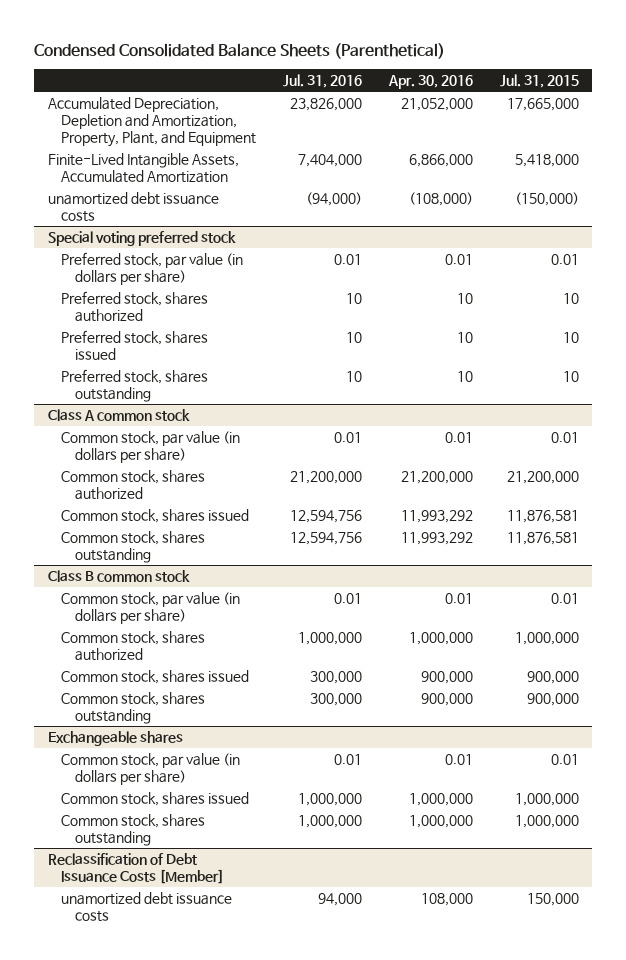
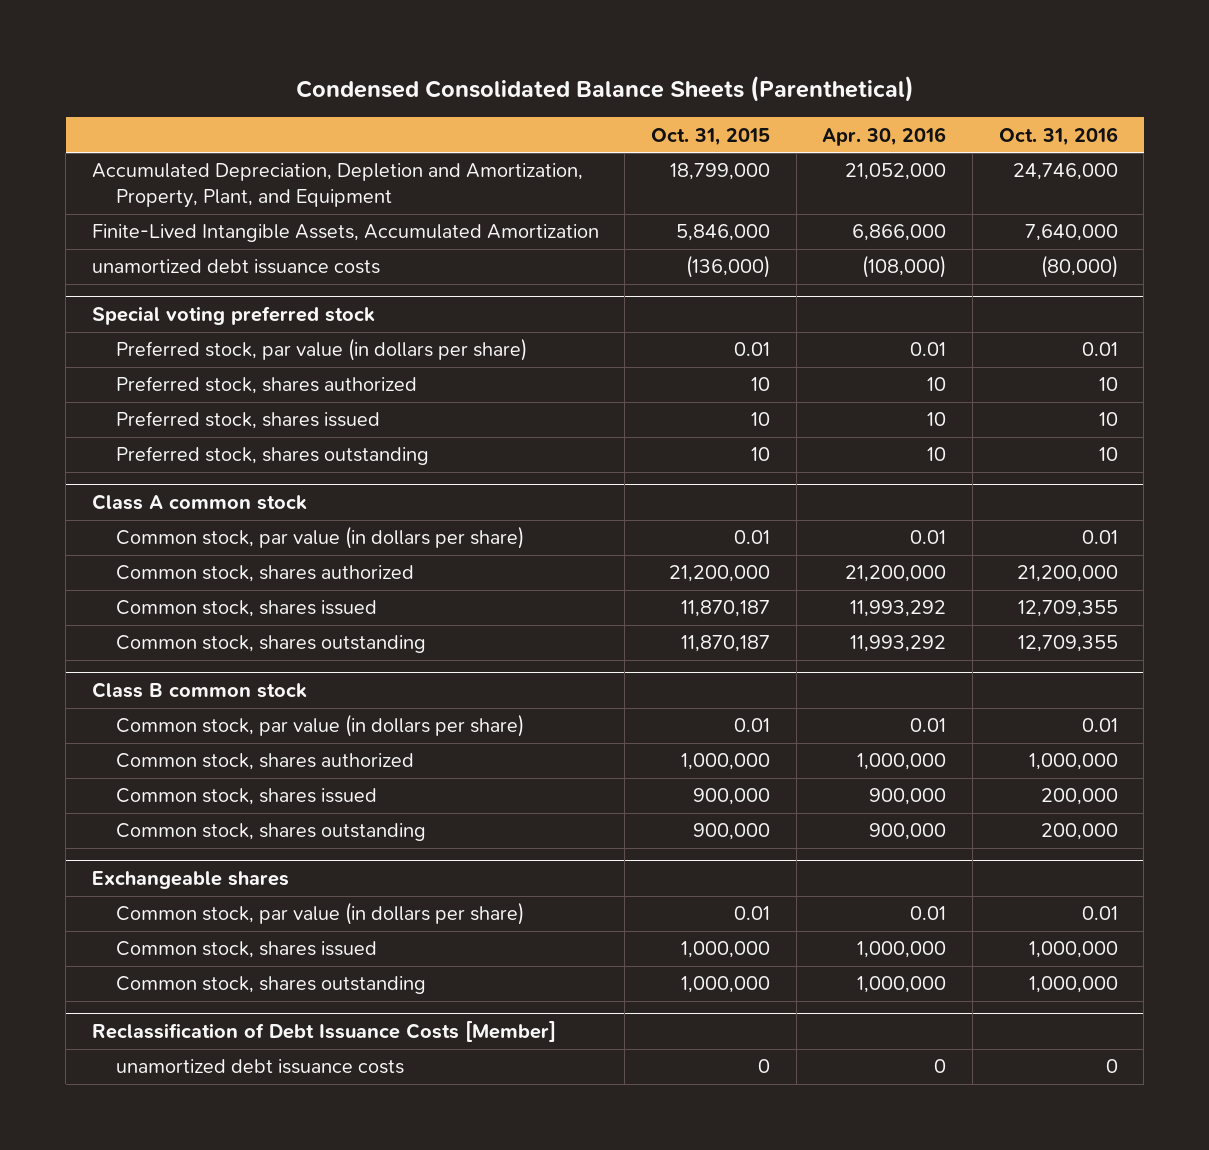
[283,74,363,89] Jul. 31, 2016 -> none
[499,74,579,89] Jul. 31, 2015 -> none
none -> [651,127,771,146] Oct. 31, 2015
none -> [998,126,1118,146] Oct. 31, 2016
[420,892,473,906] 108,000 -> [934,1059,947,1074] 0

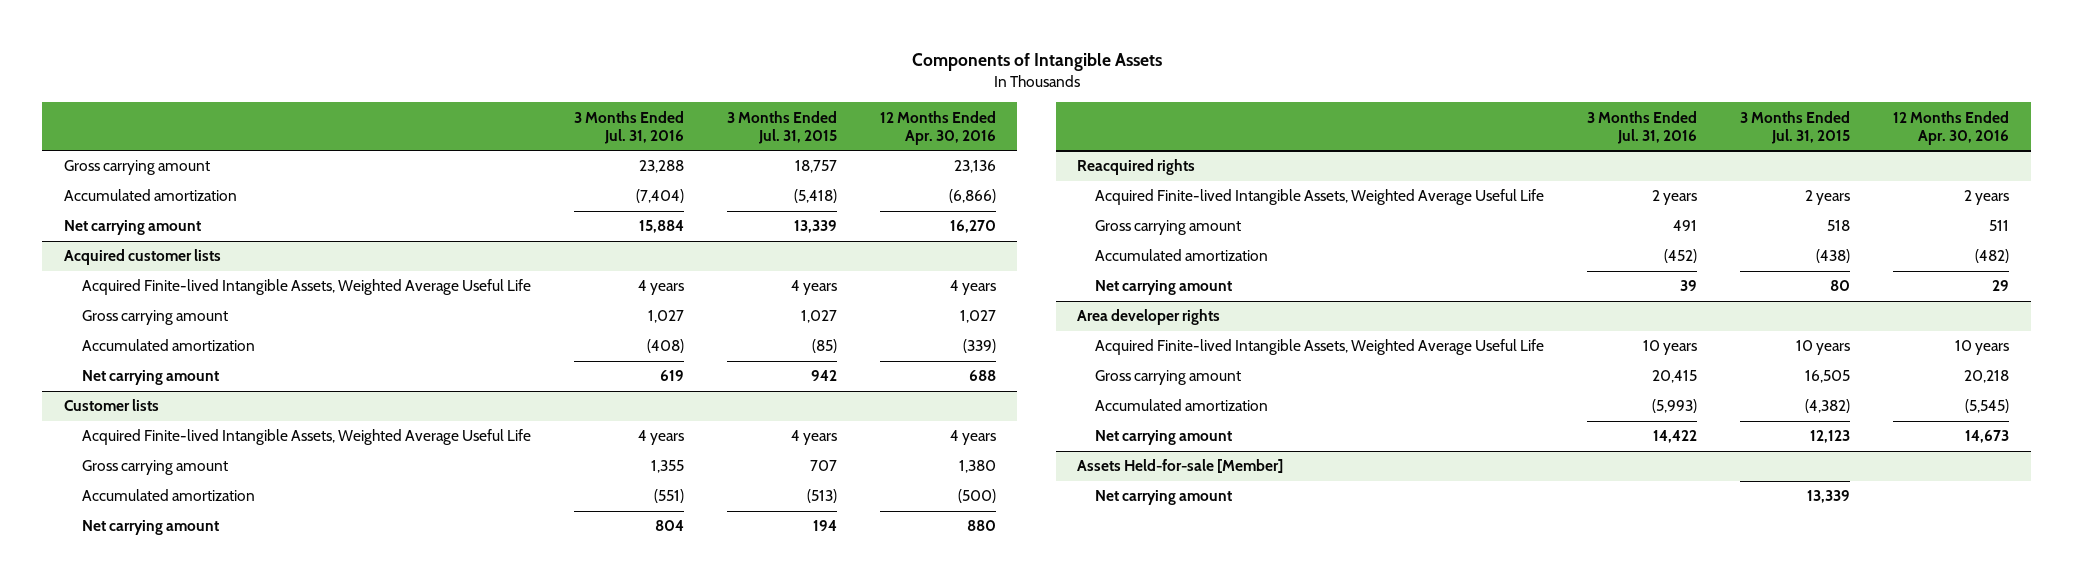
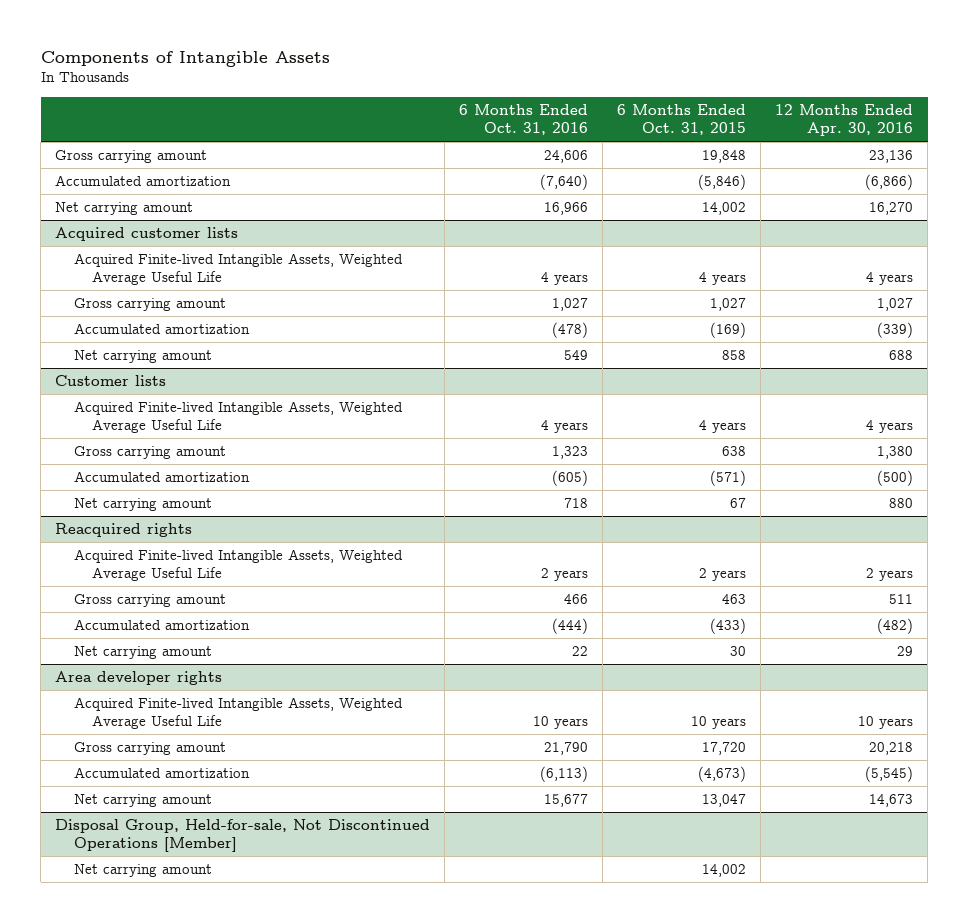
[573,110,684,144] 3 Months Ended Jul. 31, 2016 -> none
[726,110,837,144] 3 Months Ended Jul. 31, 2015 -> none
none -> [459,103,589,136] 6 Months Ended Oct. 31, 2016
none -> [617,103,747,136] 6 Months Ended Oct. 31, 2015
[1077,459,1284,474] Assets Held-for-sale [Member] -> [55,818,431,853] Disposal Group, Held-for-sale, Not Discontinued Operations [Member]

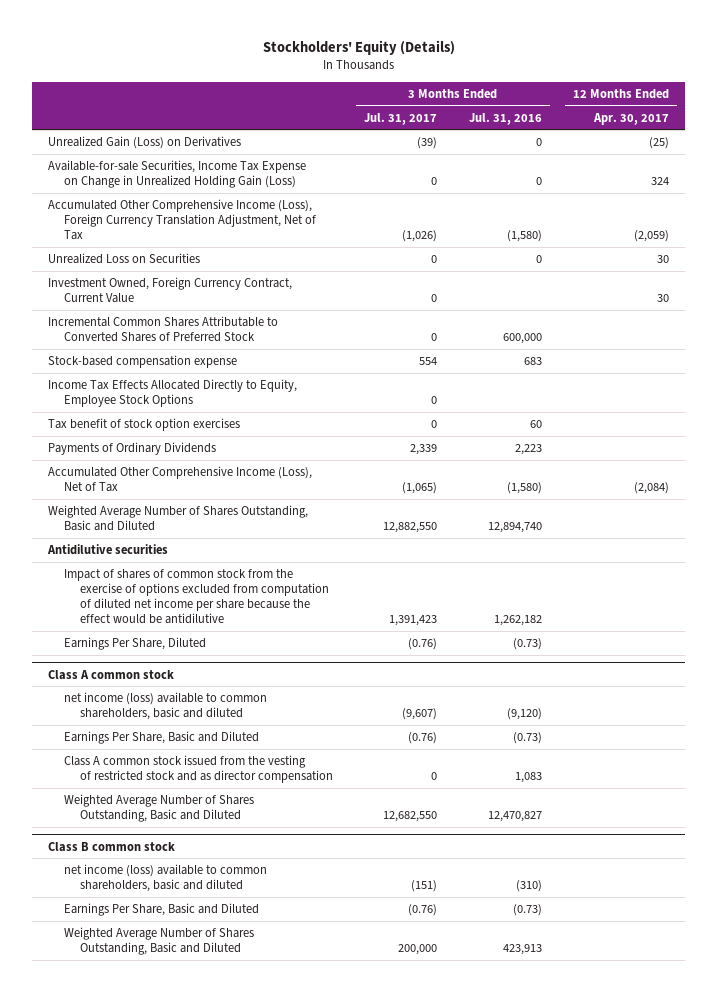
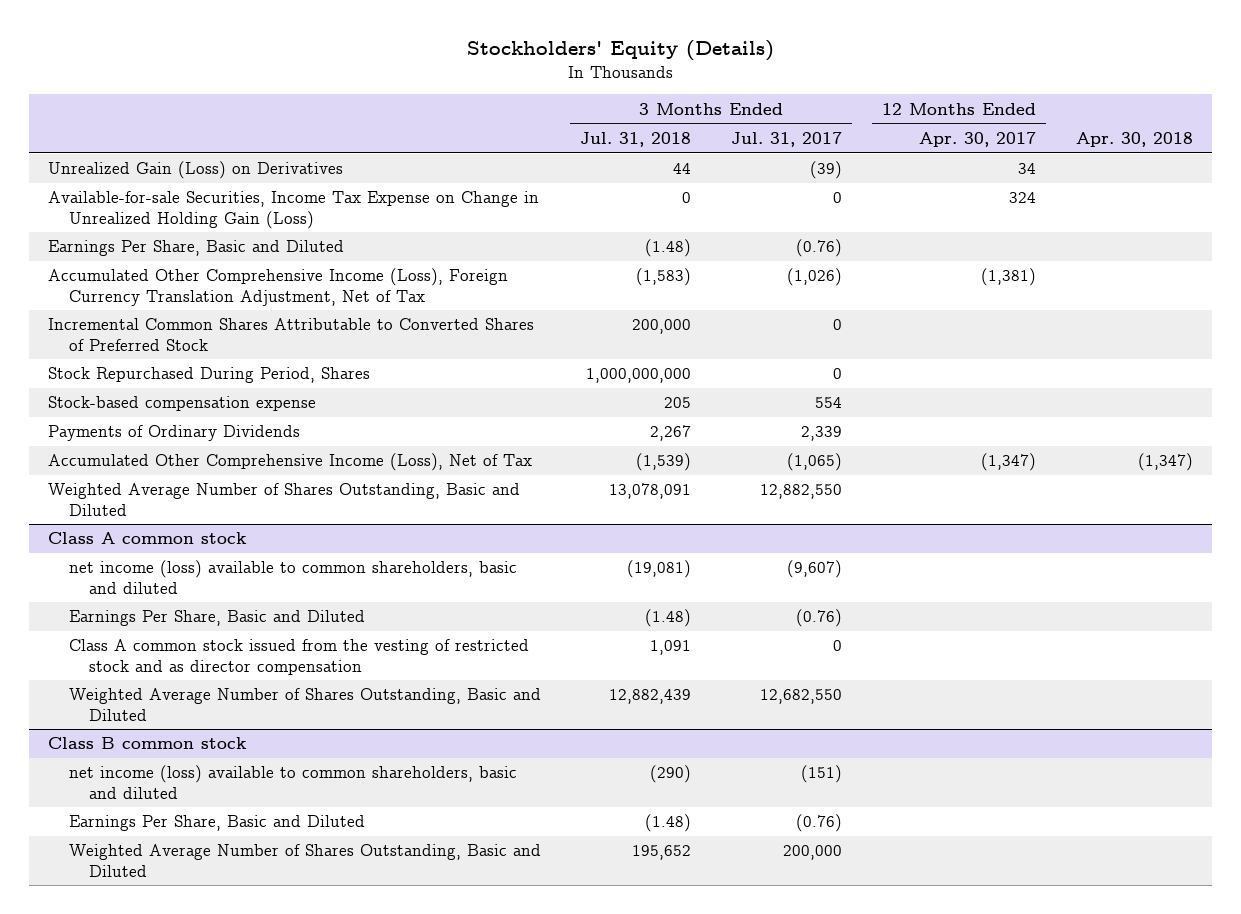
[468,112,542,125] Jul. 31, 2016 -> none
none -> [580,132,692,148] Jul. 31, 2018
none -> [1075,132,1193,148] Apr. 30, 2018
[649,137,670,150] (25) -> [1017,163,1036,175] 34
[48,253,201,265] Unrealized Loss on Securities -> none
[48,277,293,304] Investment Owned, Foreign Currency Contract, Current Value -> none
none -> [48,240,345,257] Earnings Per Share, Basic and Diluted
[634,229,670,242] (2,059) -> [980,268,1036,287] (1,381)
none -> [48,367,371,384] Stock Repurchased During Period, Shares
[48,379,298,408] Income Tax Effects Allocated Directly to Equity, Employee Stock Options -> none
[48,418,241,432] Tax benefit of stock option exercises -> none
[634,482,670,495] (2,084) -> [980,453,1036,472] (1,347)
[47,544,169,556] Antidilutive securities -> none
[63,569,329,624] Impact of shares of common stock from the exercise of options excluded from computation of diluted net income per share because the effect would be antidilutive -> none
[63,637,206,651] Earnings Per Share, Diluted -> none

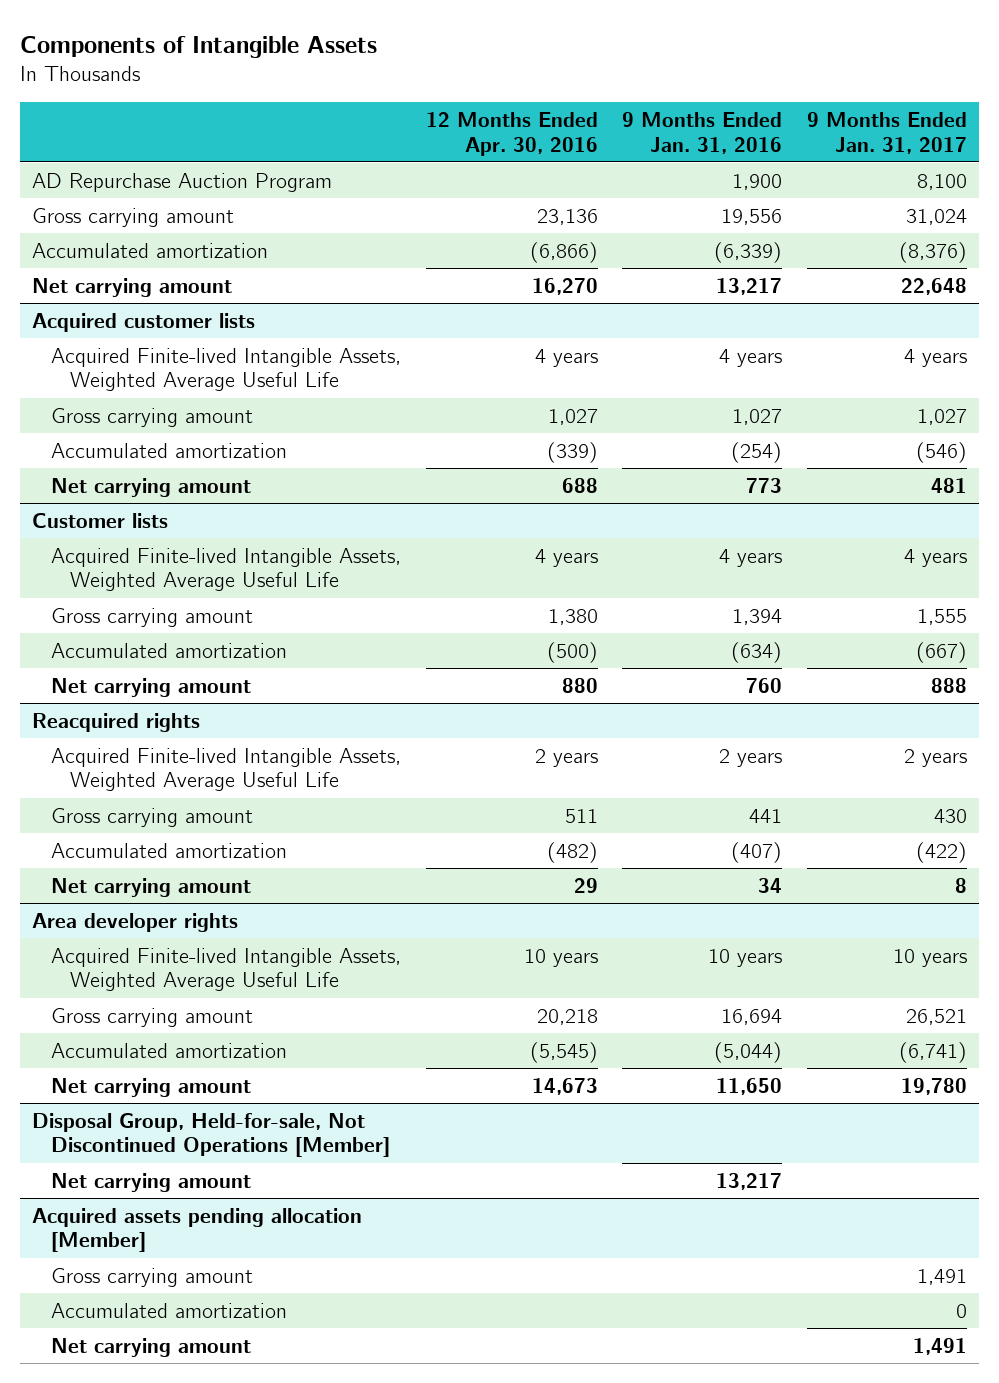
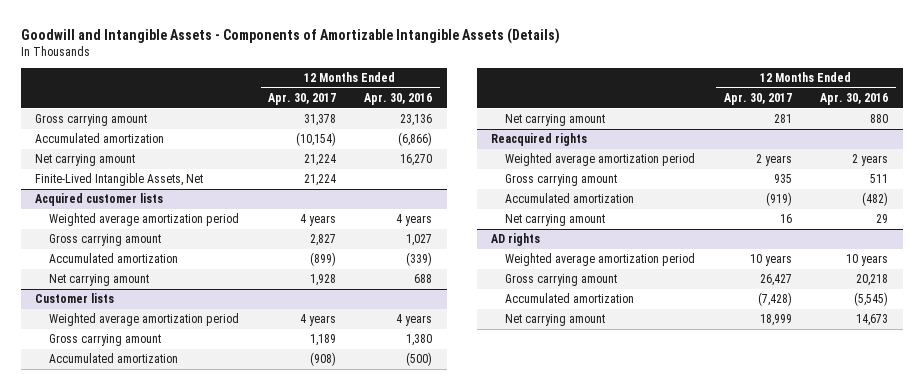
[20,35,378,58] Components of Intangible Assets -> [21,27,561,44] Goodwill and Intangible Assets - Components of Amortizable Intangible Assets (Details)
[622,111,783,154] 9 Months Ended Jan. 31, 2016 -> none
[806,111,967,154] 9 Months Ended Jan. 31, 2017 -> none
none -> [267,93,336,106] Apr. 30, 2017
[32,172,333,192] AD Repurchase Auction Program -> none
none -> [35,173,204,187] Finite-Lived Intangible Assets, Net
[51,347,402,392] Acquired Finite-lived Intangible Assets, Weighted Average Useful Life -> [48,213,239,227] Weighted average amortization period
[51,547,402,592] Acquired Finite-lived Intangible Assets, Weighted Average Useful Life -> [48,313,239,327] Weighted average amortization period
[51,747,402,792] Acquired Finite-lived Intangible Assets, Weighted Average Useful Life -> [504,153,695,167] Weighted average amortization period
[32,912,239,932] Area developer rights -> [491,233,541,247] AD rights
[51,947,402,992] Acquired Finite-lived Intangible Assets, Weighted Average Useful Life -> [504,253,695,267] Weighted average amortization period
[32,1112,391,1158] Disposal Group, Held-for-sale, Not Discontinued Operations [Member] -> none
[51,1172,252,1192] Net carrying amount -> none
[32,1207,363,1253] Acquired assets pending allocation [Member] -> none
[51,1267,254,1287] Gross carrying amount -> none
[51,1302,288,1318] Accumulated amortization -> none
[51,1337,252,1357] Net carrying amount -> none

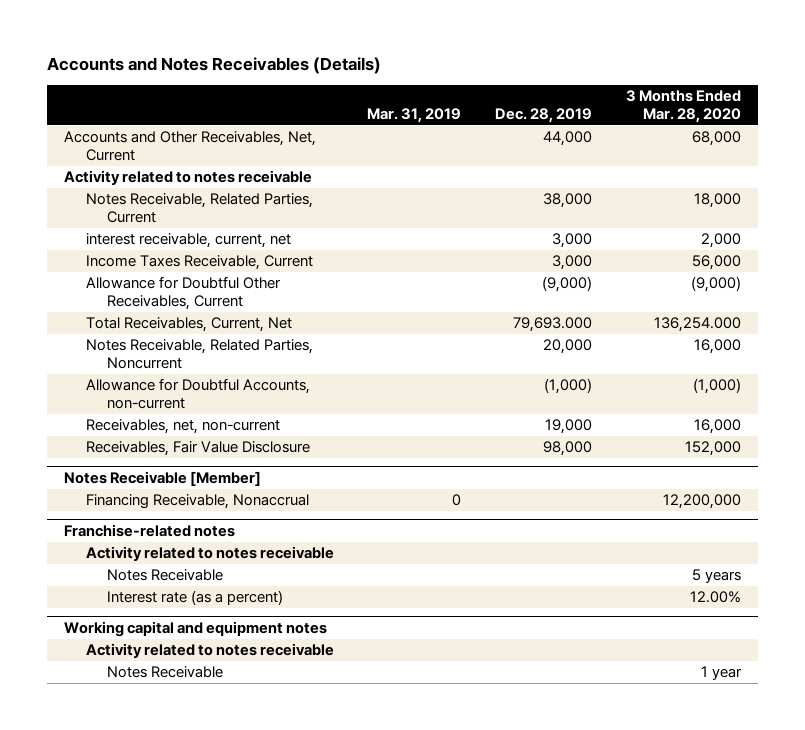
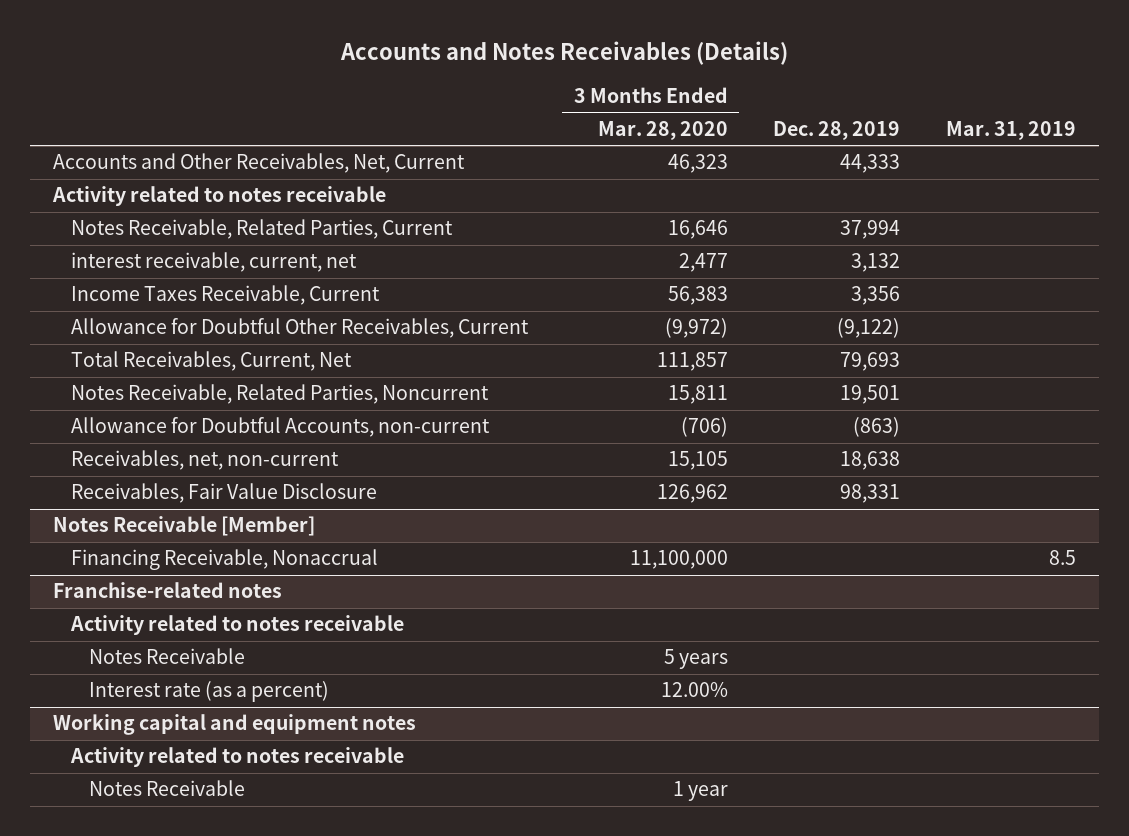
[543,131,593,147] 44,000 -> [840,154,901,174] 44,333
[691,131,741,147] 68,000 -> [667,154,728,174] 46,323
[543,193,593,209] 38,000 -> [840,220,901,240] 37,994
[693,193,741,209] 18,000 -> [667,220,728,240] 16,646
[552,233,593,249] 3,000 -> [851,253,901,273] 3,132
[700,233,741,249] 2,000 -> [678,253,728,273] 2,477
[552,255,593,271] 3,000 -> [851,286,901,306] 3,356
[691,255,741,271] 56,000 -> [667,286,728,306] 56,383
[542,276,593,293] (9,000) -> [837,318,901,339] (9,122)
[690,276,741,293] (9,000) -> [664,318,728,339] (9,972)
[513,317,593,333] 79,693.000 -> [840,352,901,372] 79,693
[653,317,741,333] 136,254.000 -> [656,352,728,372] 111,857
[543,339,593,355] 20,000 -> [840,385,901,405] 19,501
[693,339,741,355] 16,000 -> [667,385,728,405] 15,811
[544,378,593,395] (1,000) -> [853,417,901,438] (863)
[692,378,741,395] (1,000) -> [680,417,728,438] (706)
[545,419,593,435] 19,000 -> [840,451,901,471] 18,638
[693,419,741,435] 16,000 -> [667,451,728,471] 15,105
[543,441,593,457] 98,000 -> [840,484,901,504] 98,331
[684,441,741,457] 152,000 -> [656,484,728,504] 126,962
[452,494,462,507] 0 -> [1049,550,1077,566] 8.5
[662,494,741,510] 12,200,000 -> [629,550,728,570] 11,100,000

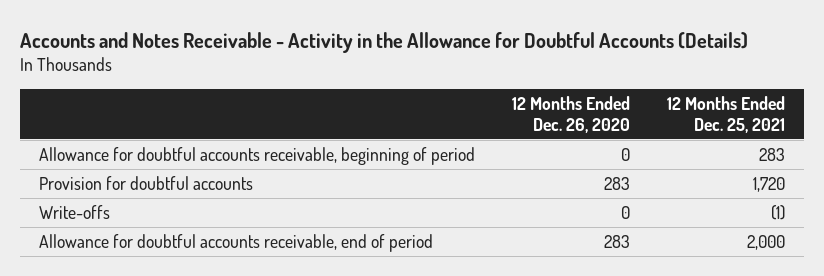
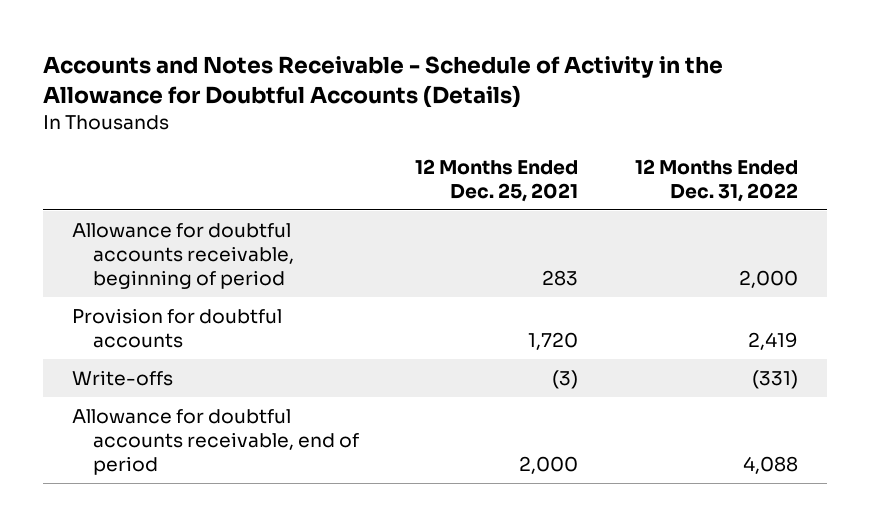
[20,31,749,53] Accounts and Notes Receivable - Activity in the Allowance for Doubtful Accounts (Details) -> [43,56,724,108] Accounts and Notes Receivable - Schedule of Activity in the Allowance for Doubtful Accounts (Details)
[512,95,631,133] 12 Months Ended Dec. 26, 2020 -> none
none -> [635,158,799,202] 12 Months Ended Dec. 31, 2022
[771,204,786,220] (1) -> [552,370,579,390] (3)

